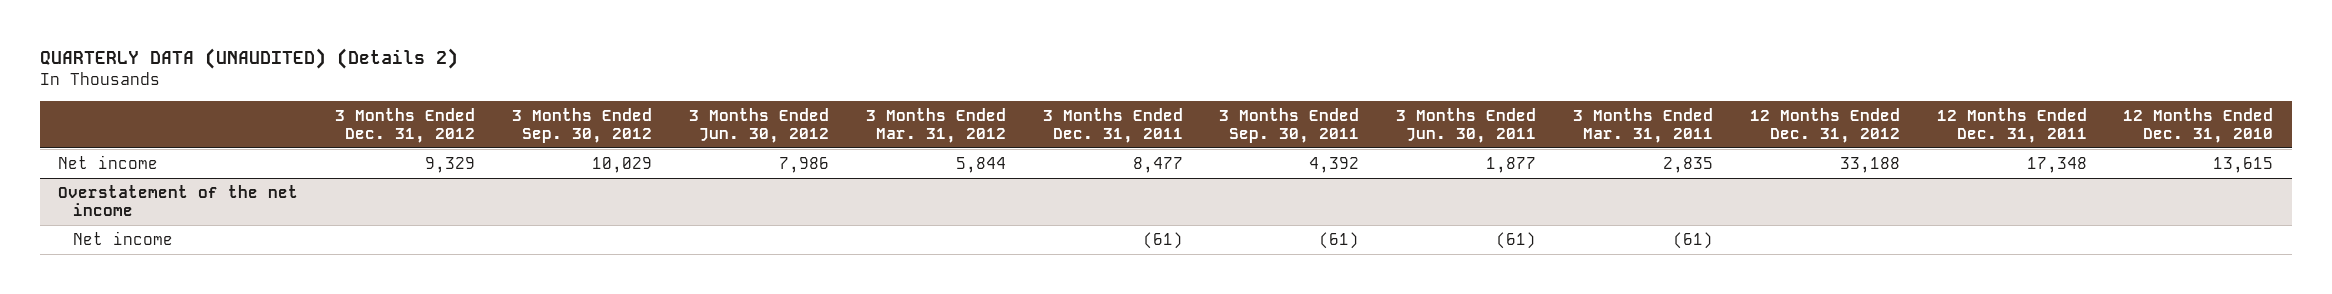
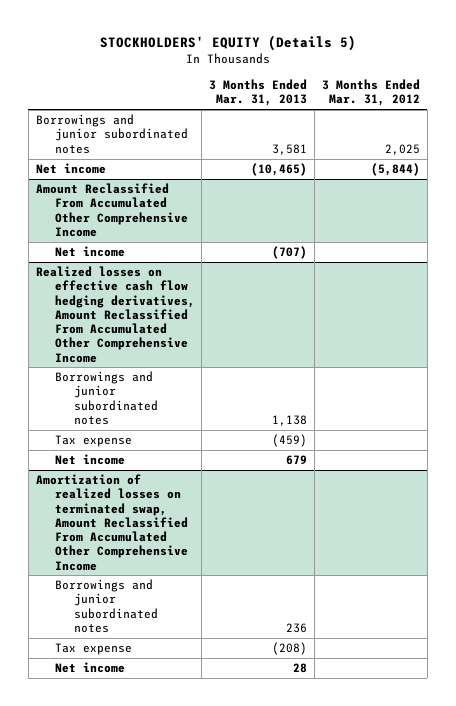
[40,48,459,70] QUARTERLY DATA (UNAUDITED) (Details 2) -> [99,34,356,51] STOCKHOLDERS' EQUITY (Details 5)
[335,107,476,143] 3 Months Ended Dec. 31, 2012 -> none
[512,107,653,143] 3 Months Ended Sep. 30, 2012 -> none
[688,107,829,143] 3 Months Ended Jun. 30, 2012 -> none
[1042,107,1183,143] 3 Months Ended Dec. 31, 2011 -> none
[1219,107,1360,143] 3 Months Ended Sep. 30, 2011 -> none
[1396,107,1537,143] 3 Months Ended Jun. 30, 2011 -> none
[1573,107,1714,143] 3 Months Ended Mar. 31, 2011 -> none
[1749,107,1900,143] 12 Months Ended Dec. 31, 2012 -> none
[1936,107,2087,143] 12 Months Ended Dec. 31, 2011 -> none
[2123,107,2274,143] 12 Months Ended Dec. 31, 2010 -> none
none -> [209,78,308,107] 3 Months Ended Mar. 31, 2013
[58,184,299,217] Overstatement of the net income -> none
[73,230,174,245] Net income -> none
none -> [35,114,188,154] Borrowings and junior subordinated notes
[955,156,1006,173] 5,844 -> [371,163,421,177] (5,844)
none -> [35,183,188,237] Amount Reclassified From Accumulated Other Comprehensive Income
none -> [54,246,125,258] Net income
none -> [35,266,195,363] Realized losses on effective cash flow hedging derivatives, Amount Reclassified From Accumulated Other Comprehensive Income
none -> [54,371,158,425] Borrowings and junior subordinated notes
none -> [54,435,132,448] Tax expense
none -> [54,454,125,466] Net income
none -> [35,474,188,571] Amortization of realized losses on terminated swap, Amount Reclassified From Accumulated Other Comprehensive Income
none -> [54,579,158,633] Borrowings and junior subordinated notes
none -> [54,643,132,656] Tax expense
none -> [54,662,125,674] Net income

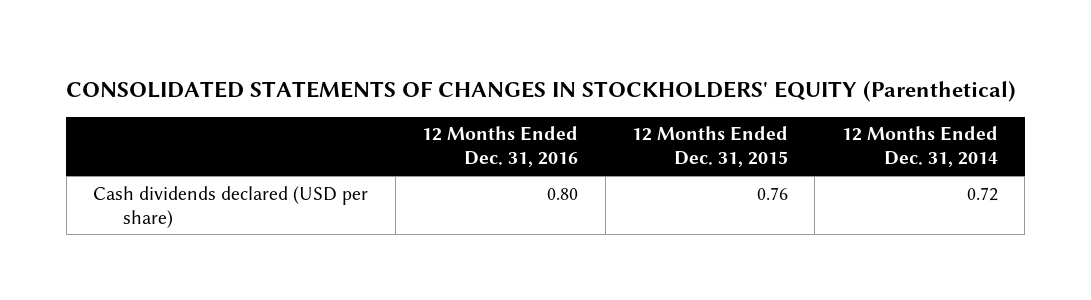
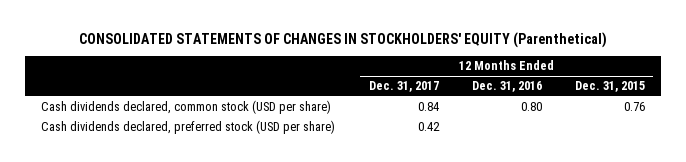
[841,126,998,168] 12 Months Ended Dec. 31, 2014 -> none
none -> [368,81,439,93] Dec. 31, 2017
[93,185,369,228] Cash dividends declared (USD per share) -> [41,100,332,115] Cash dividends declared, common stock (USD per share)
none -> [41,120,336,135] Cash dividends declared, preferred stock (USD per share)

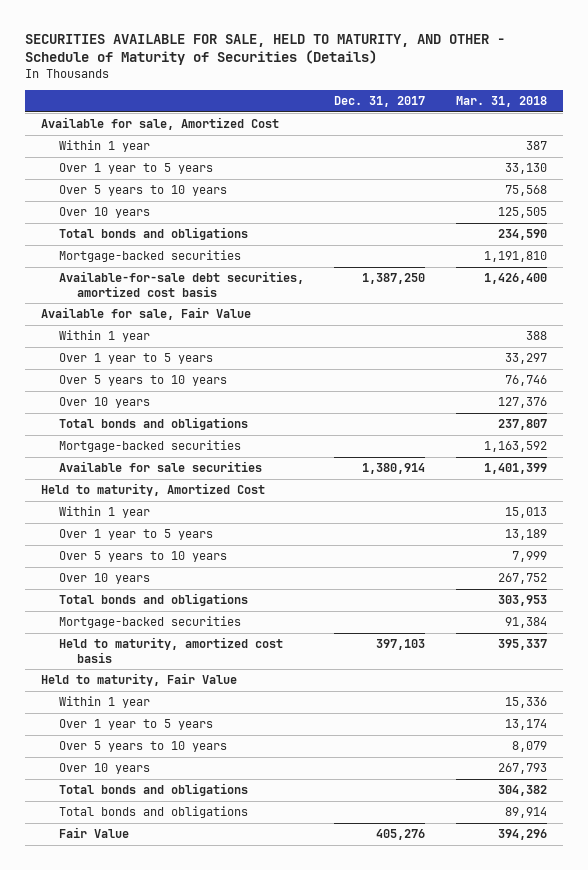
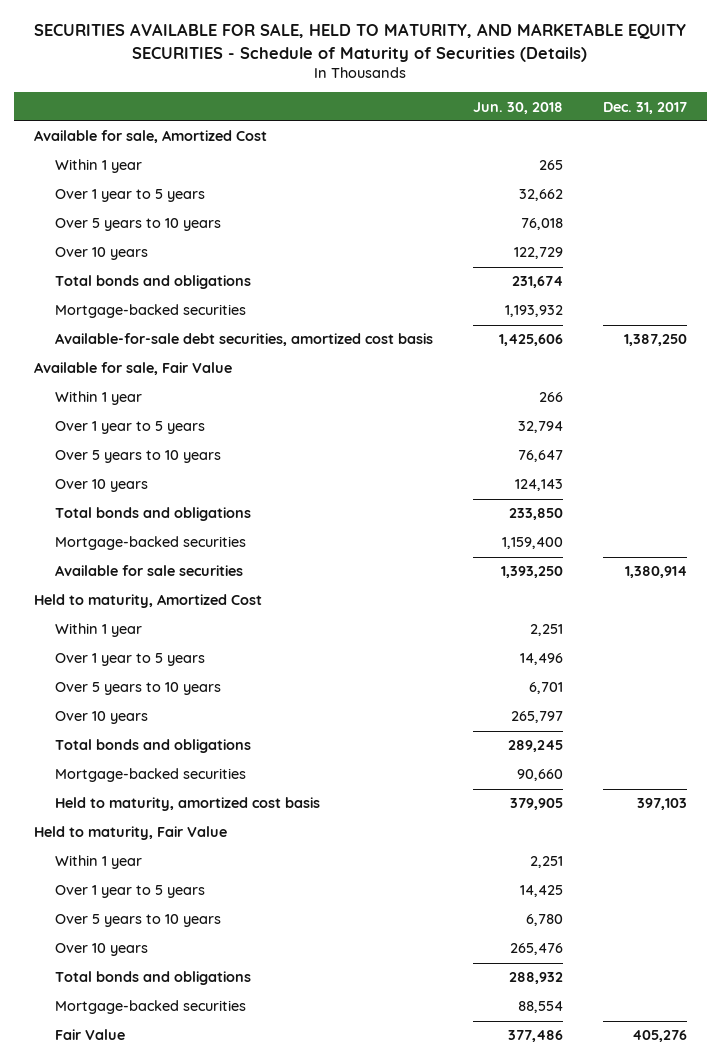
[25,33,506,65] SECURITIES AVAILABLE FOR SALE, HELD TO MATURITY, AND OTHER - Schedule of Maturity of Securities (Details) -> [34,23,687,62] SECURITIES AVAILABLE FOR SALE, HELD TO MATURITY, AND MARKETABLE EQUITY SECURITIES - Schedule of Maturity of Securities (Details)
[456,96,548,108] Mar. 31, 2018 -> none
none -> [473,101,564,114] Jun. 30, 2018
[58,806,248,819] Total bonds and obligations -> [55,1000,247,1015] Mortgage-backed securities

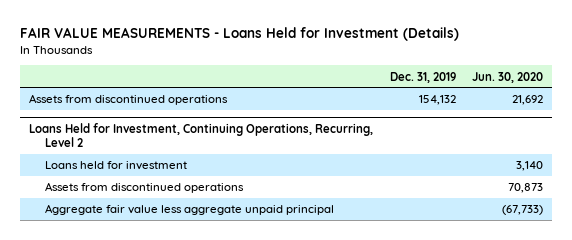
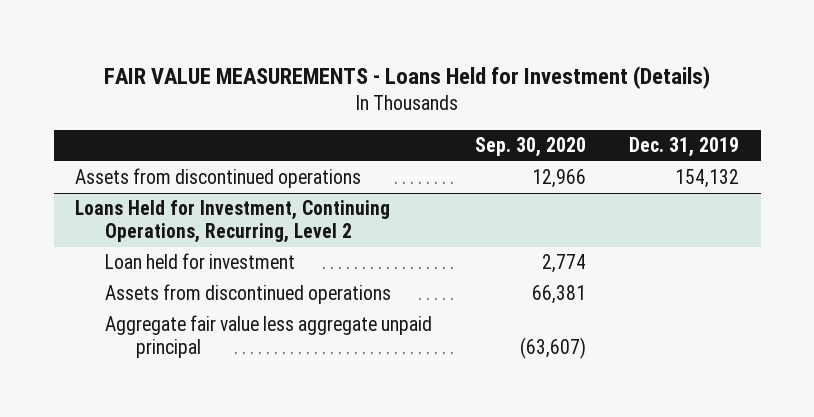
[472,71,544,83] Jun. 30, 2020 -> none
none -> [475,136,587,157] Sep. 30, 2020
[45,161,188,171] Loans held for investment -> [105,253,296,270] Loan held for investment

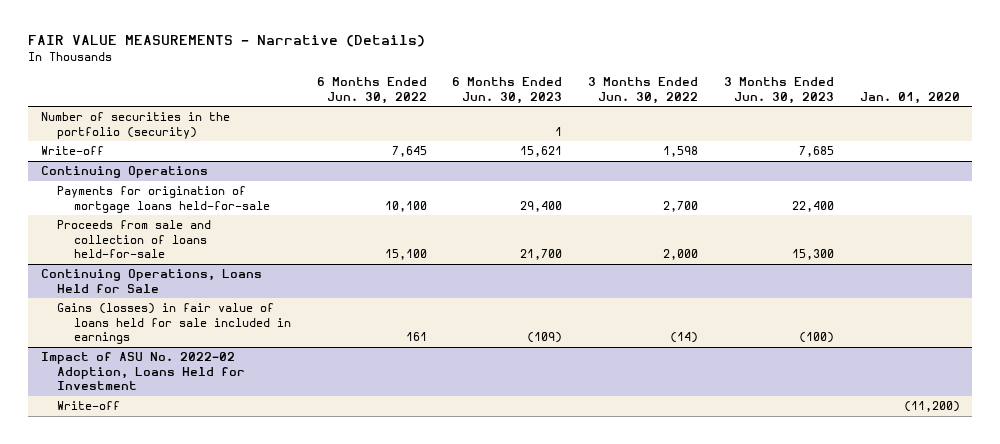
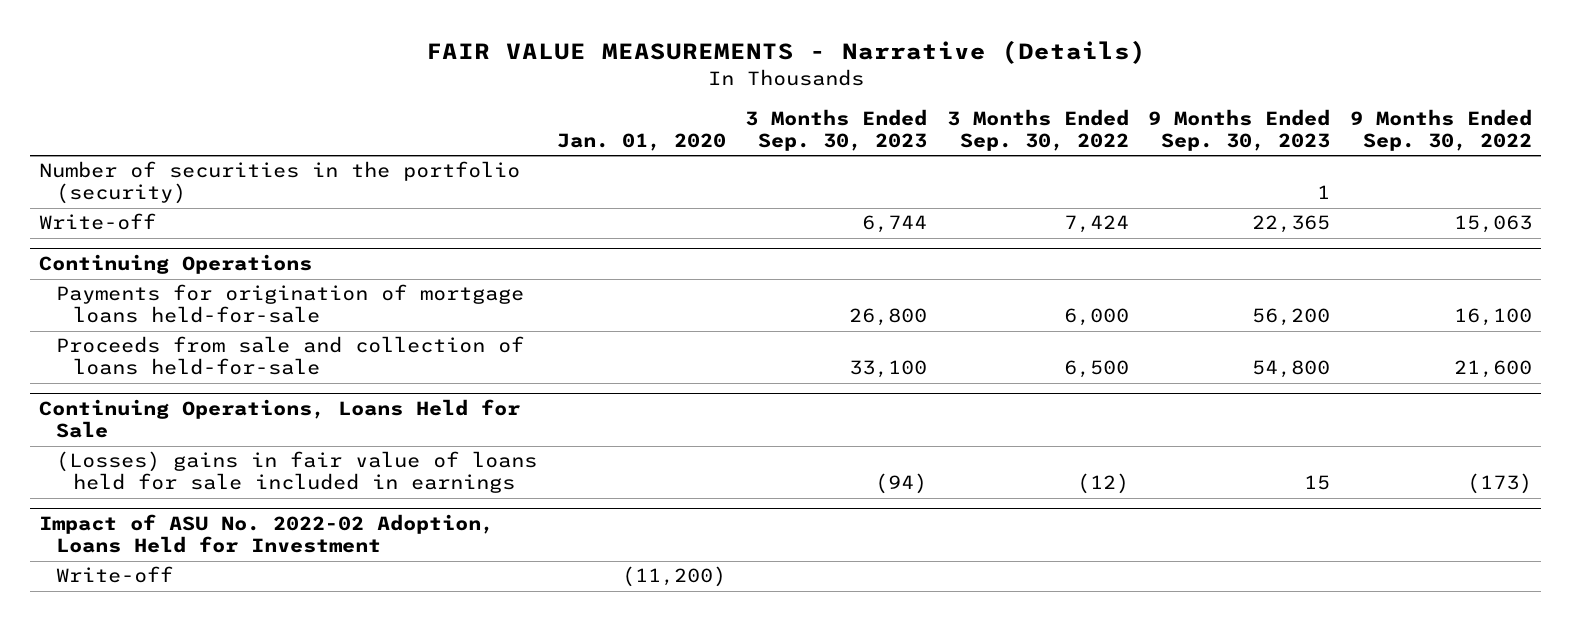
[316,77,427,104] 6 Months Ended Jun. 30, 2022 -> none
[452,77,563,104] 6 Months Ended Jun. 30, 2023 -> none
[588,77,699,104] 3 Months Ended Jun. 30, 2022 -> none
[723,77,834,104] 3 Months Ended Jun. 30, 2023 -> none
none -> [745,109,928,152] 3 Months Ended Sep. 30, 2023
none -> [946,109,1129,152] 3 Months Ended Sep. 30, 2022
none -> [1148,109,1331,152] 9 Months Ended Sep. 30, 2023
none -> [1349,109,1532,152] 9 Months Ended Sep. 30, 2022
[57,303,291,345] Gains (losses) in fair value of loans held for sale included in earnings -> [56,451,538,494] (Losses) gains in fair value of loans held for sale included in earnings

